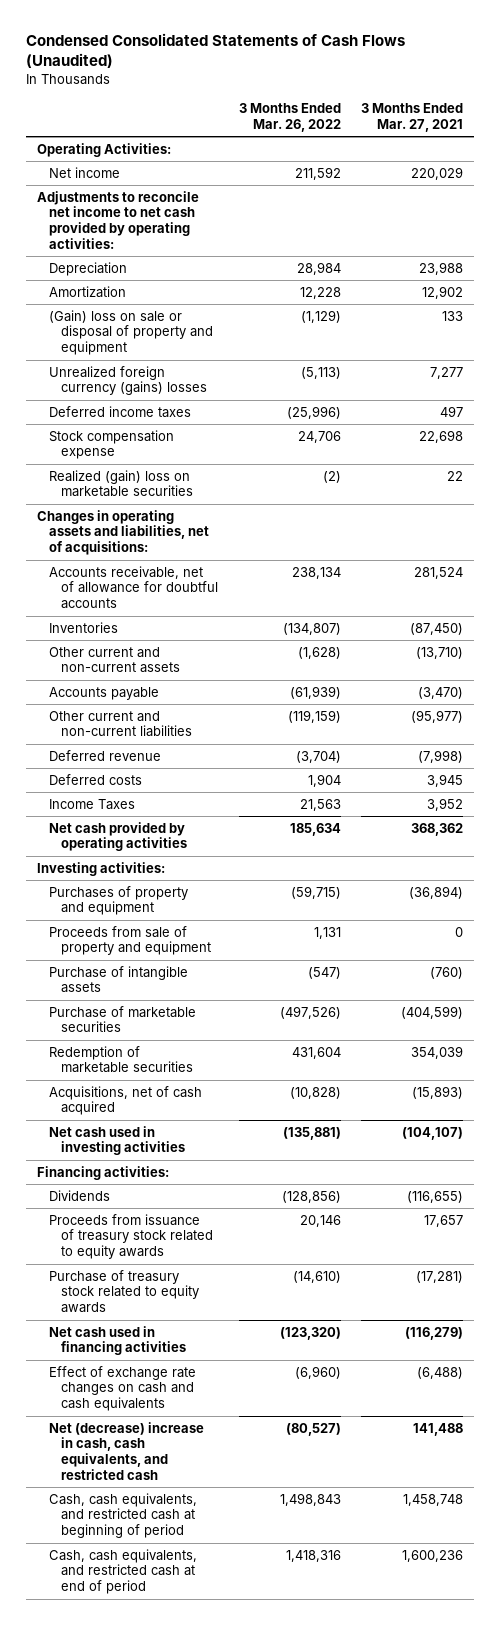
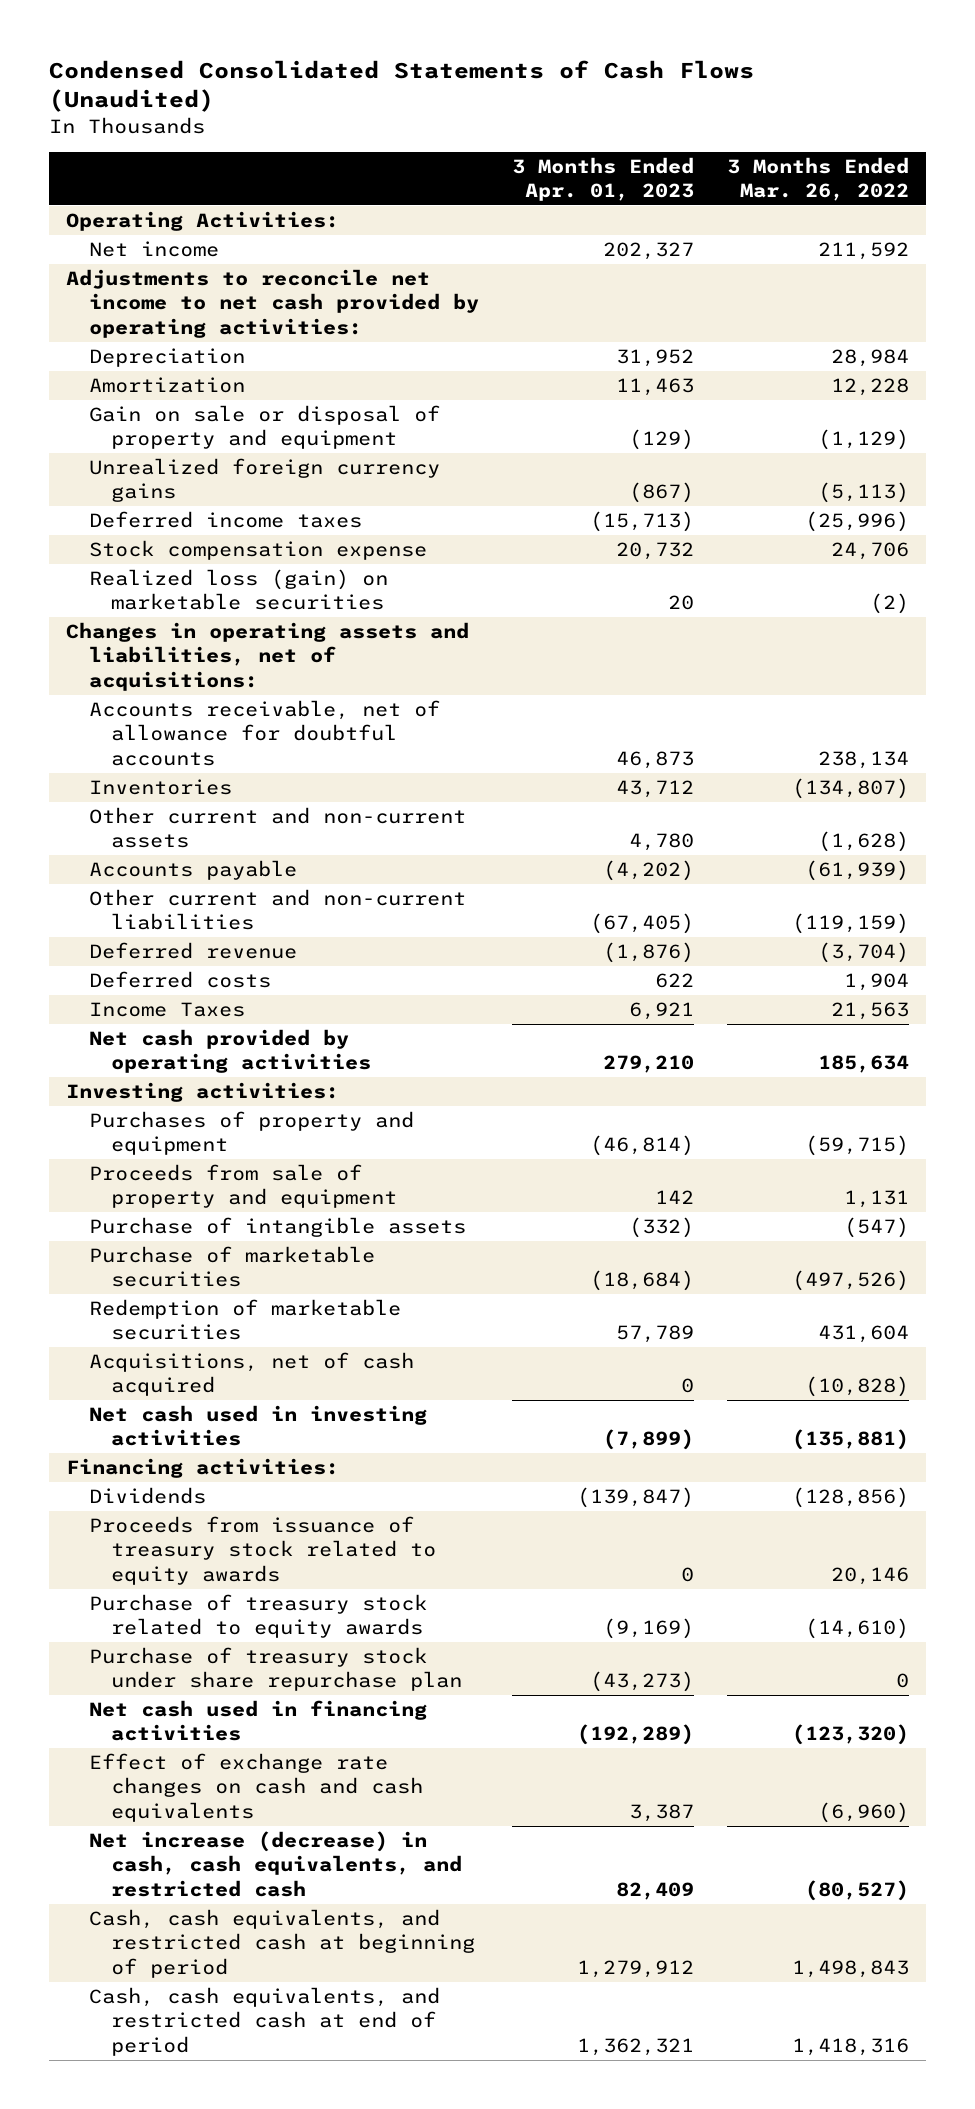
[361,103,464,133] 3 Months Ended Mar. 27, 2021 -> none
none -> [511,156,694,201] 3 Months Ended Apr. 01, 2023
[48,309,213,356] (Gain) loss on sale or disposal of property and equipment -> [88,405,440,450] Gain on sale or disposal of property and equipment
[48,365,207,396] Unrealized foreign currency (gains) losses -> [88,458,440,503] Unrealized foreign currency gains
[48,469,193,498] Realized (gain) loss on marketable securities -> [88,569,388,611] Realized loss (gain) on marketable securities
none -> [88,1647,463,1692] Purchase of treasury stock under share repurchase plan
[48,1421,204,1480] Net (decrease) increase in cash, cash equivalents, and restricted cash -> [88,1831,463,1897] Net increase (decrease) in cash, cash equivalents, and restricted cash

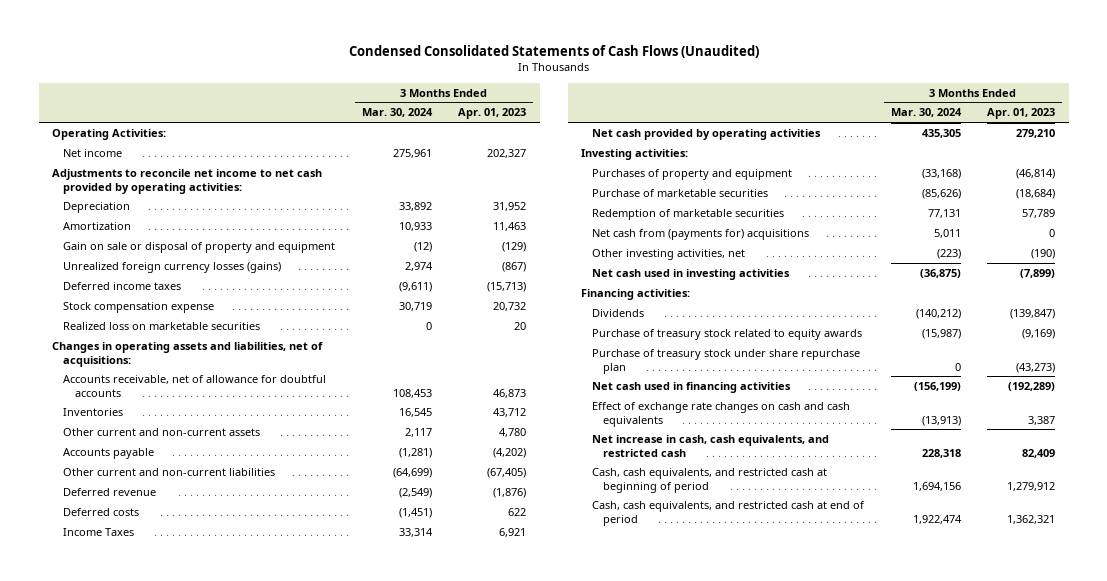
[727,156,910,201] 3 Months Ended Mar. 26, 2022 -> none
none -> [361,108,433,118] Mar. 30, 2024
[88,458,440,503] Unrealized foreign currency gains -> [63,261,282,273] Unrealized foreign currency losses (gains)
[88,569,388,611] Realized loss (gain) on marketable securities -> [63,321,261,330] Realized loss on marketable securities
[88,1164,398,1209] Proceeds from sale of property and equipment -> none
[88,1217,466,1238] Purchase of intangible assets -> none
[88,1352,414,1397] Acquisitions, net of cash acquired -> none
none -> [592,228,810,240] Net cash from (payments for) acquisitions
none -> [592,248,746,260] Other investing activities, net
[88,1516,437,1585] Proceeds from issuance of treasury stock related to equity awards -> none
[88,1831,463,1897] Net increase (decrease) in cash, cash equivalents, and restricted cash -> [592,434,830,457] Net increase in cash, cash equivalents, and restricted cash

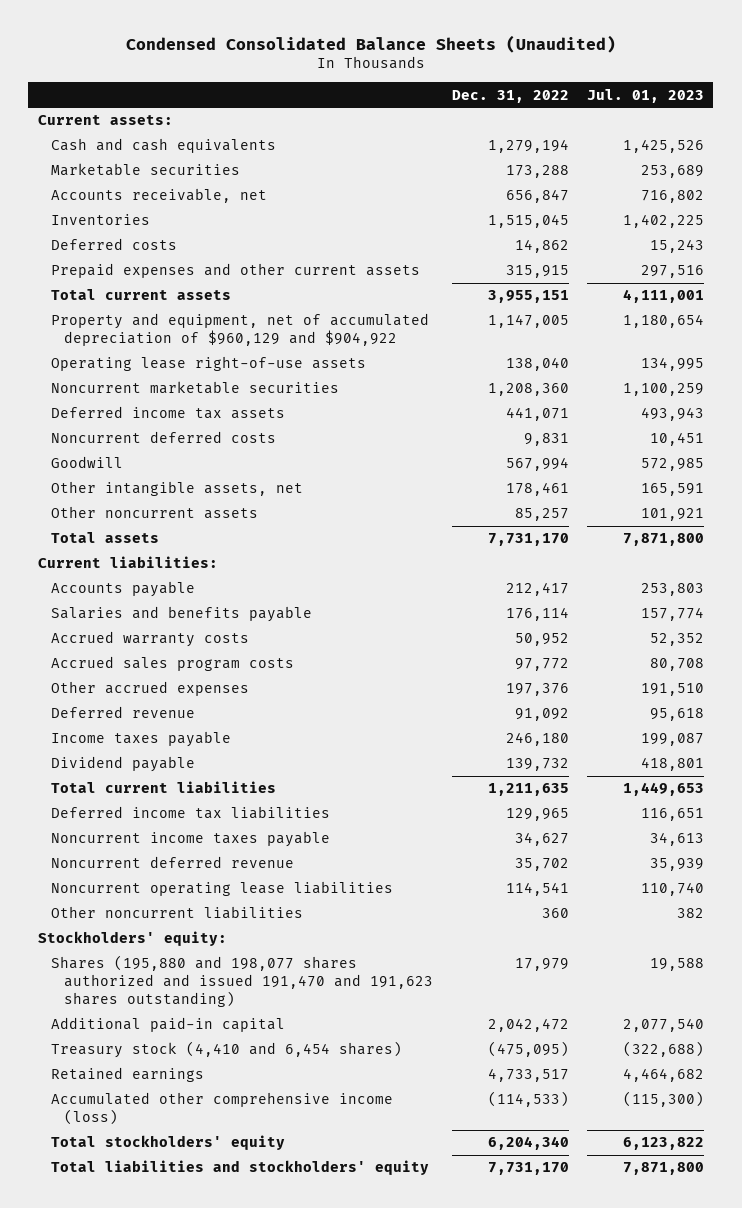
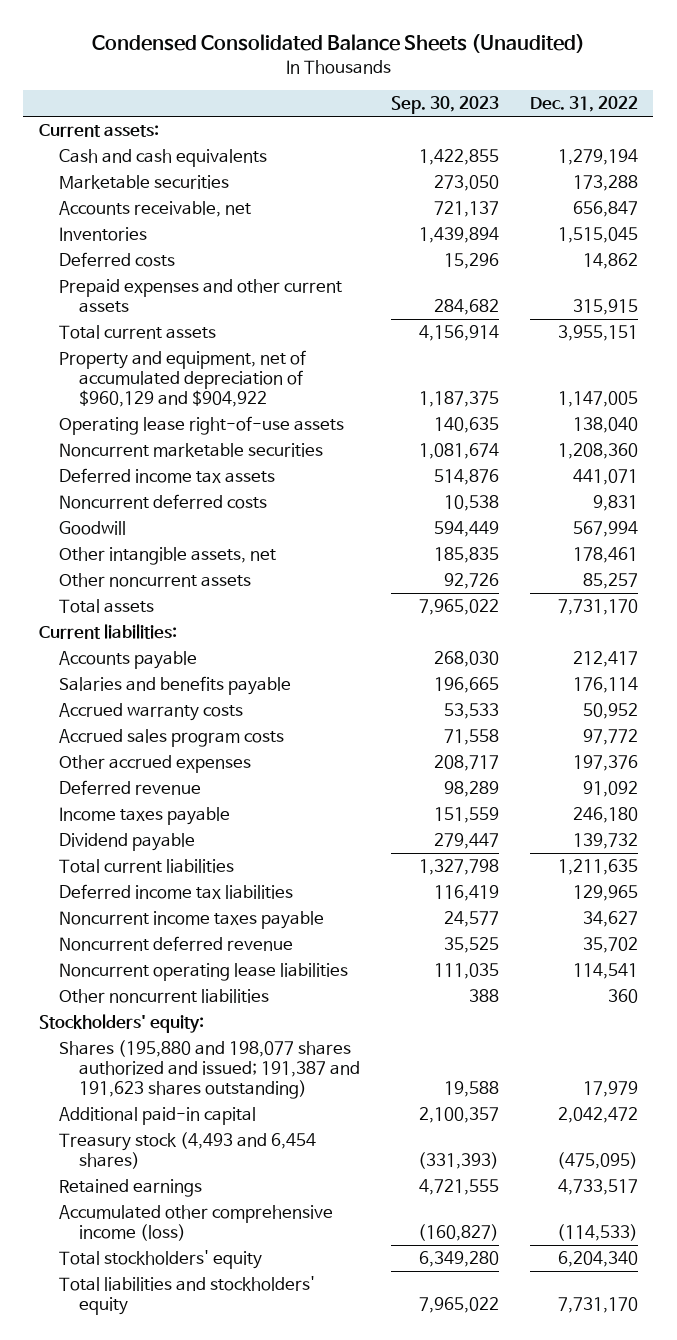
[587,88,705,103] Jul. 01, 2023 -> none
none -> [391,96,500,115] Sep. 30, 2023
[50,955,434,1008] Shares (195,880 and 198,077 shares authorized and issued 191,470 and 191,623 shares outstanding) -> [59,1040,361,1100] Shares (195,880 and 198,077 shares authorized and issued; 191,387 and 191,623 shares outstanding)
[50,1041,402,1059] Treasury stock (4,410 and 6,454 shares) -> [59,1132,317,1170] Treasury stock (4,493 and 6,454 shares)

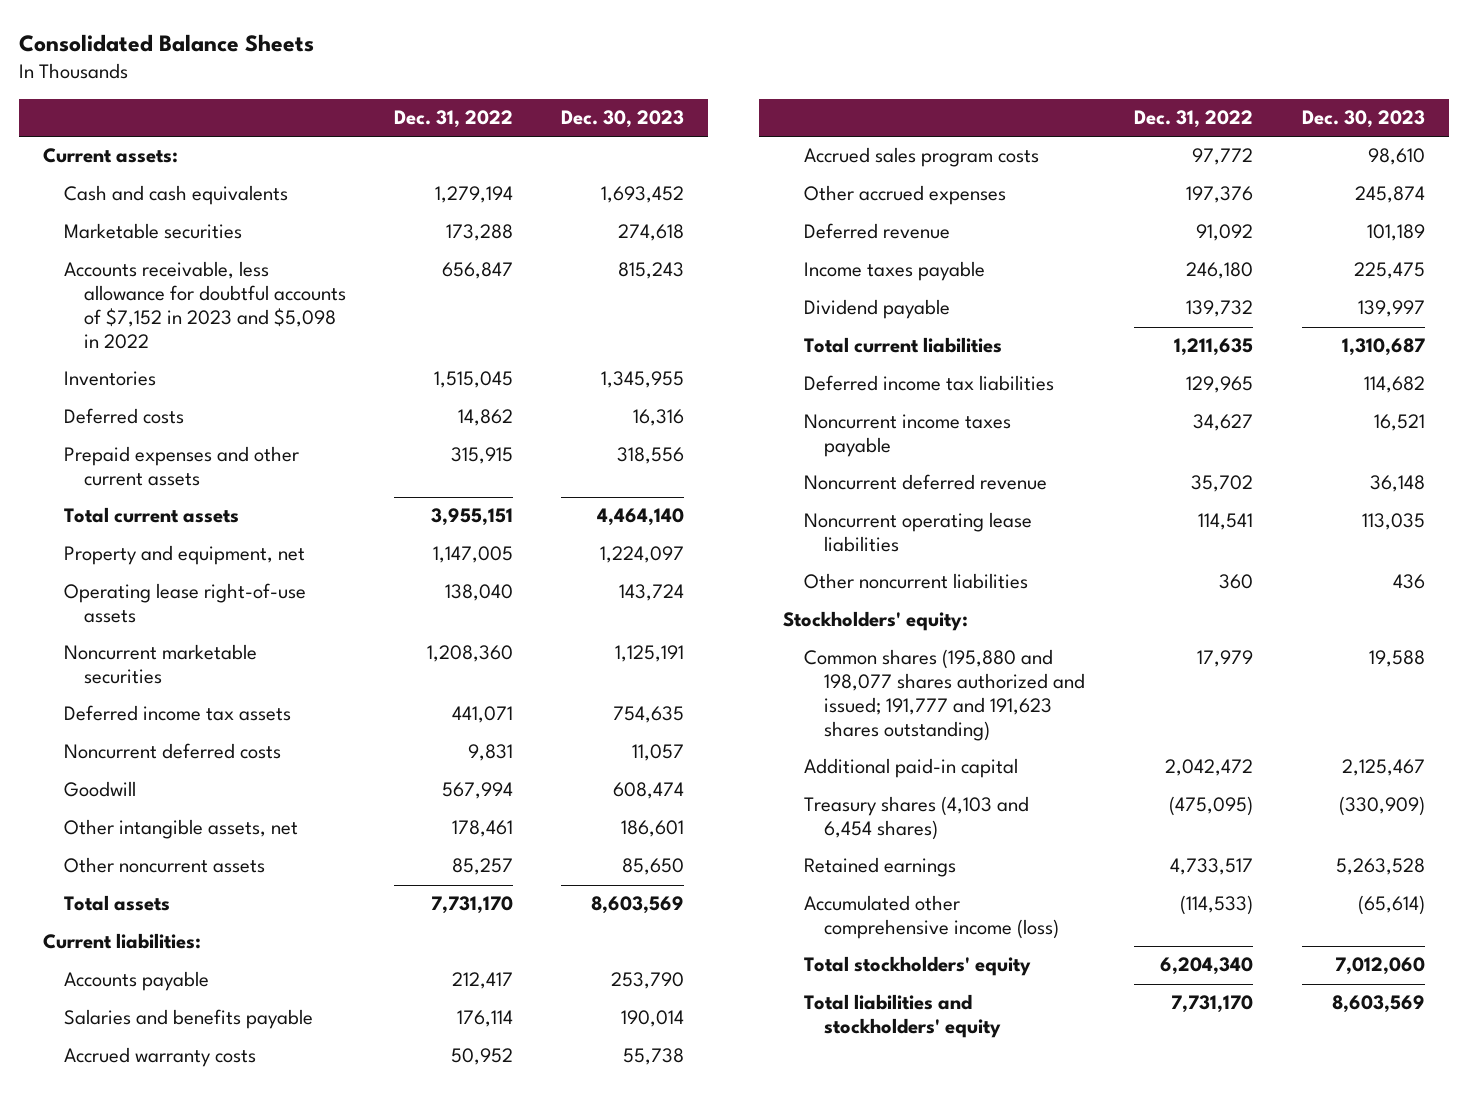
[92,33,586,53] Condensed Consolidated Balance Sheets (Unaudited) -> [19,33,315,52] Consolidated Balance Sheets
[391,96,500,115] Sep. 30, 2023 -> none
none -> [561,110,685,129] Dec. 30, 2023
[59,201,252,218] Accounts receivable, net -> [63,261,347,349] Accounts receivable, less allowance for doubtful accounts of $7,152 in 2023 and $5,098 in 2022
[59,350,307,408] Property and equipment, net of accumulated depreciation of $960,129 and $904,922 -> [63,545,305,566] Property and equipment, net
[59,1040,361,1100] Shares (195,880 and 198,077 shares authorized and issued; 191,387 and 191,623 shares outstanding) -> [803,649,1086,741] Common shares (195,880 and 198,077 shares authorized and issued; 191,777 and 191,623 shares outstanding)
[59,1132,317,1170] Treasury stock (4,493 and 6,454 shares) -> [803,796,1029,841] Treasury shares (4,103 and 6,454 shares)

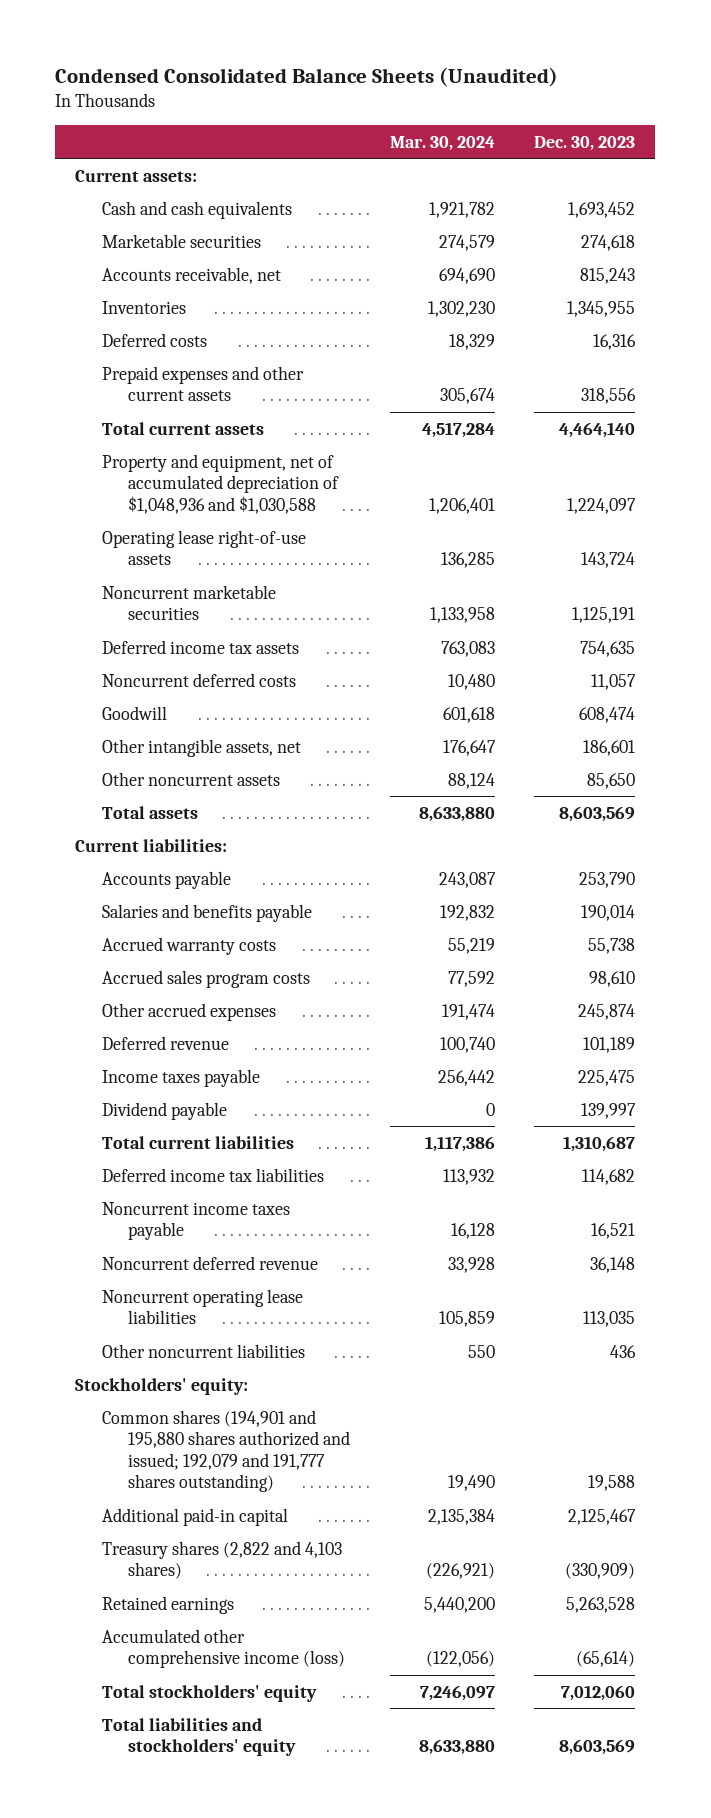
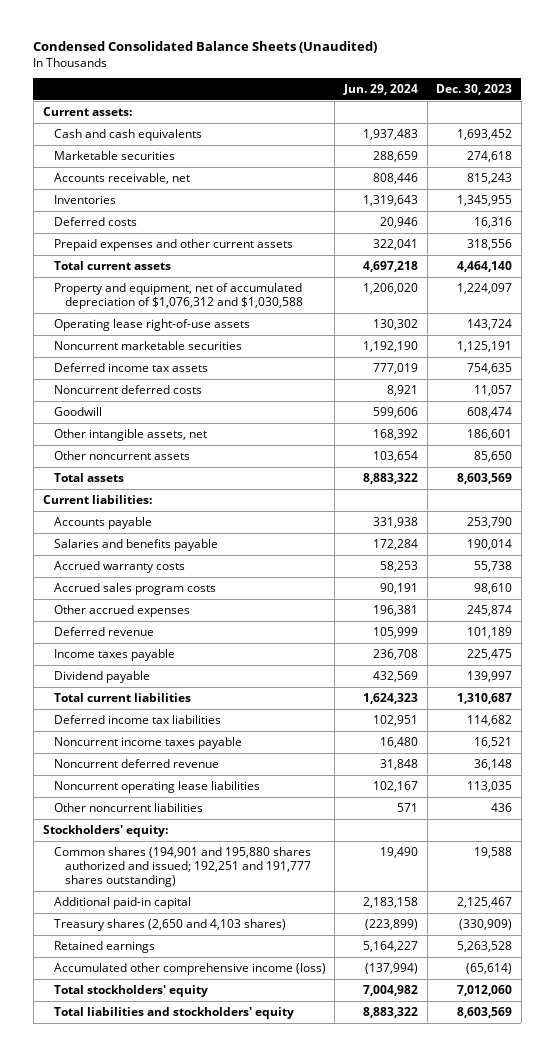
[389,135,495,151] Mar. 30, 2024 -> none
none -> [342,83,418,95] Jun. 29, 2024
[101,453,339,514] Property and equipment, net of accumulated depreciation of $1,048,936 and $1,030,588 -> [53,282,303,310] Property and equipment, net of accumulated depreciation of $1,076,312 and $1,030,588
[101,1409,350,1493] Common shares (194,901 and 195,880 shares authorized and issued; 192,079 and 191,777 shares outstanding) -> [53,846,311,888] Common shares (194,901 and 195,880 shares authorized and issued; 192,251 and 191,777 shares outstanding)
[101,1540,342,1580] Treasury shares (2,822 and 4,103 shares) -> [53,918,286,931] Treasury shares (2,650 and 4,103 shares)

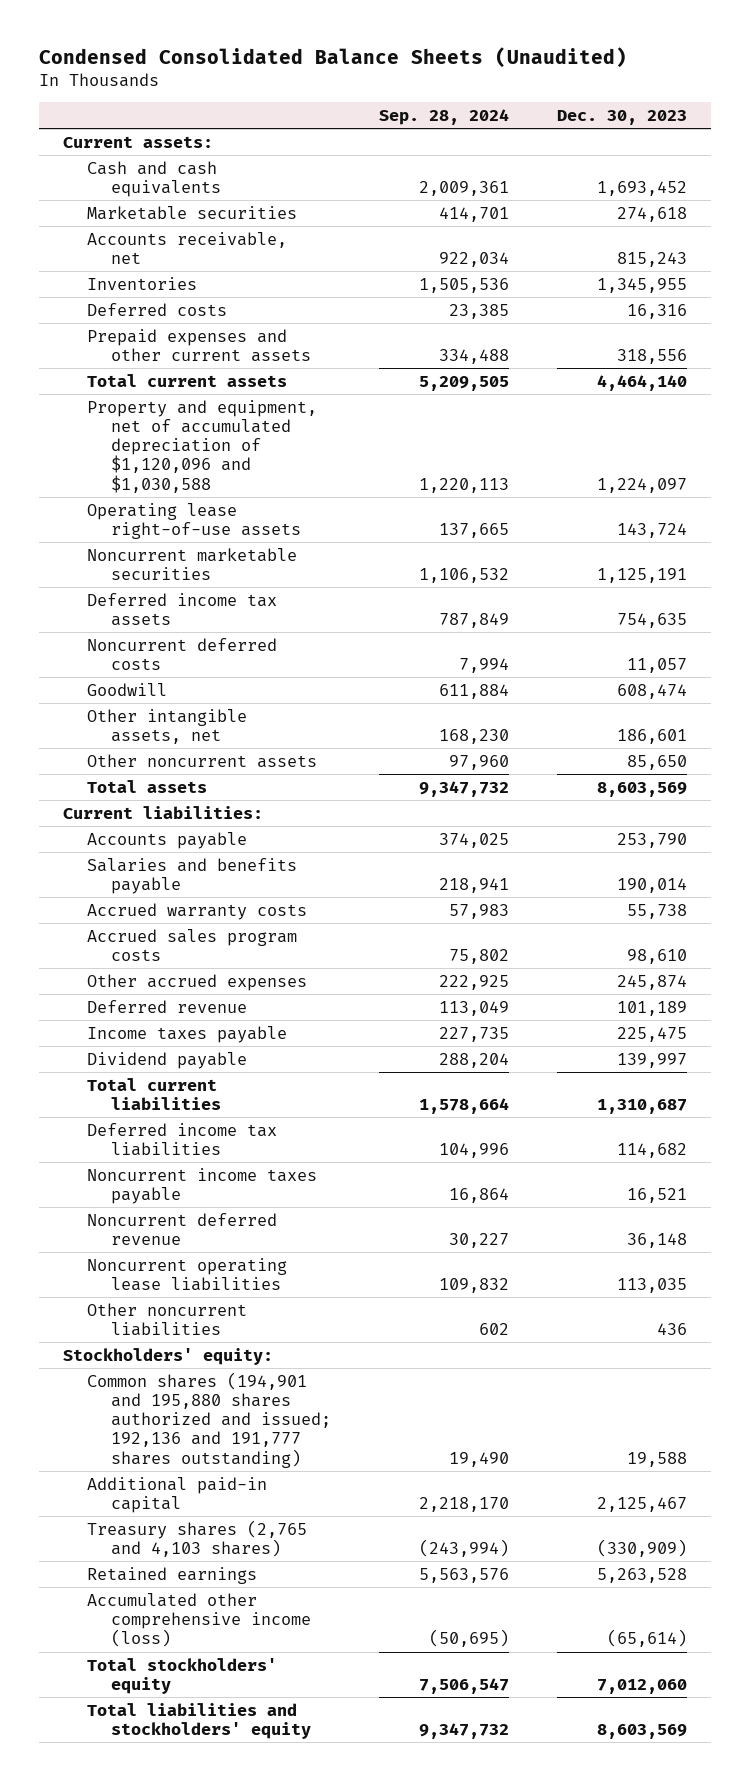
[342,83,418,95] Jun. 29, 2024 -> none
none -> [378,108,509,125] Sep. 28, 2024
[53,282,303,310] Property and equipment, net of accumulated depreciation of $1,076,312 and $1,030,588 -> [86,399,317,493] Property and equipment, net of accumulated depreciation of $1,120,096 and $1,030,588
[53,846,311,888] Common shares (194,901 and 195,880 shares authorized and issued; 192,251 and 191,777 shares outstanding) -> [86,1371,331,1468] Common shares (194,901 and 195,880 shares authorized and issued; 192,136 and 191,777 shares outstanding)
[53,918,286,931] Treasury shares (2,650 and 4,103 shares) -> [86,1519,307,1557] Treasury shares (2,765 and 4,103 shares)

